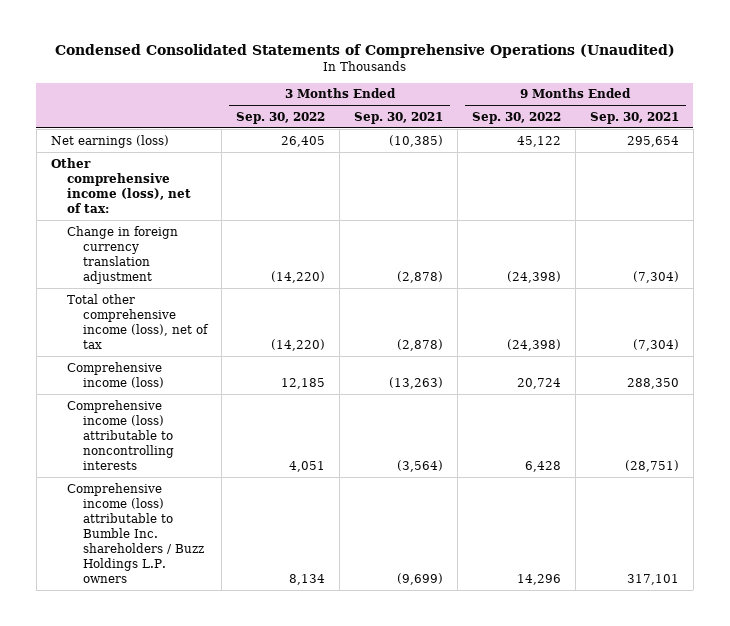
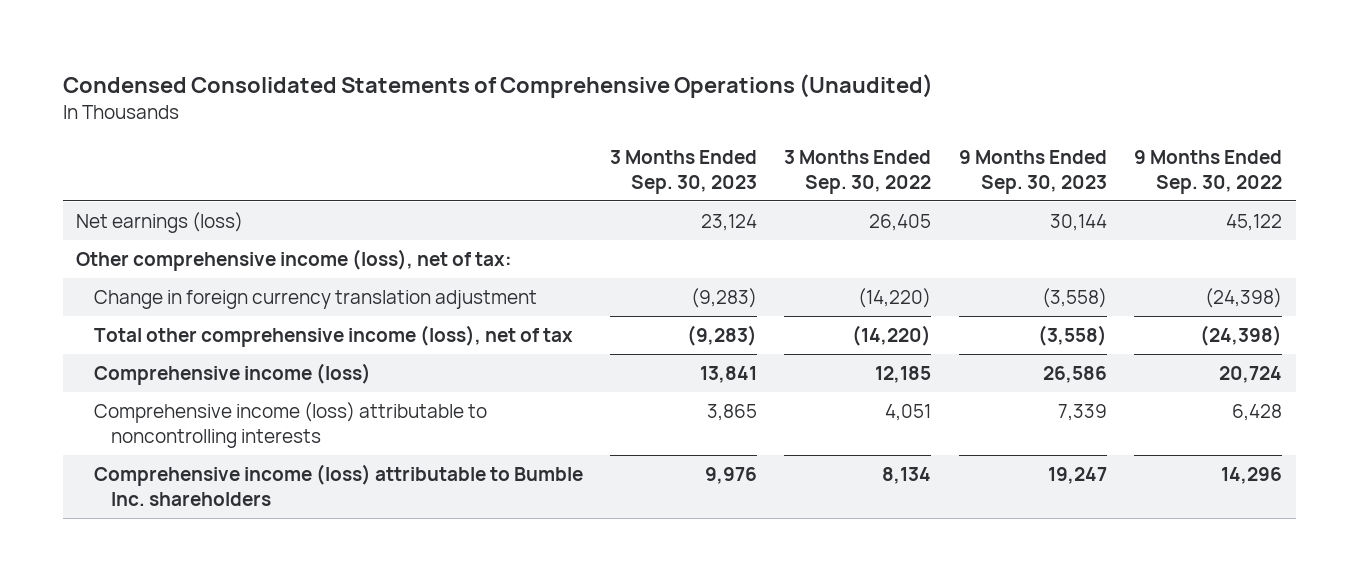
[354,112,444,125] Sep. 30, 2021 -> none
[589,112,679,125] Sep. 30, 2021 -> none
none -> [610,149,758,194] 3 Months Ended Sep. 30, 2023
none -> [958,149,1107,194] 9 Months Ended Sep. 30, 2023
[66,482,205,584] Comprehensive income (loss) attributable to Bumble Inc. shareholders / Buzz Holdings L.P. owners -> [93,464,583,506] Comprehensive income (loss) attributable to Bumble Inc. shareholders

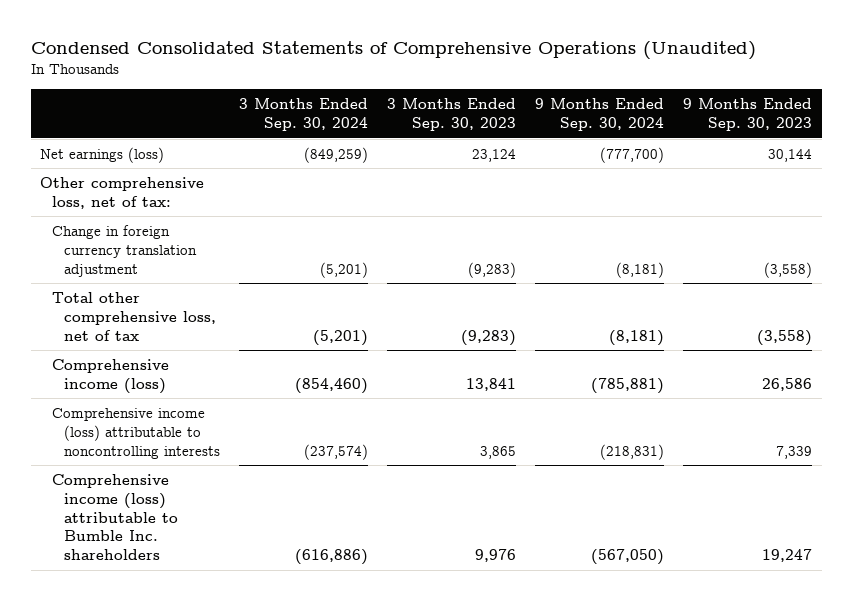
[784,149,932,194] 3 Months Ended Sep. 30, 2022 -> none
[1134,149,1283,194] 9 Months Ended Sep. 30, 2022 -> none
none -> [239,98,369,132] 3 Months Ended Sep. 30, 2024
none -> [535,98,665,132] 9 Months Ended Sep. 30, 2024
[76,249,513,272] Other comprehensive income (loss), net of tax: -> [40,176,205,209] Other comprehensive loss, net of tax:
[93,325,573,348] Total other comprehensive income (loss), net of tax -> [52,291,217,341] Total other comprehensive loss, net of tax

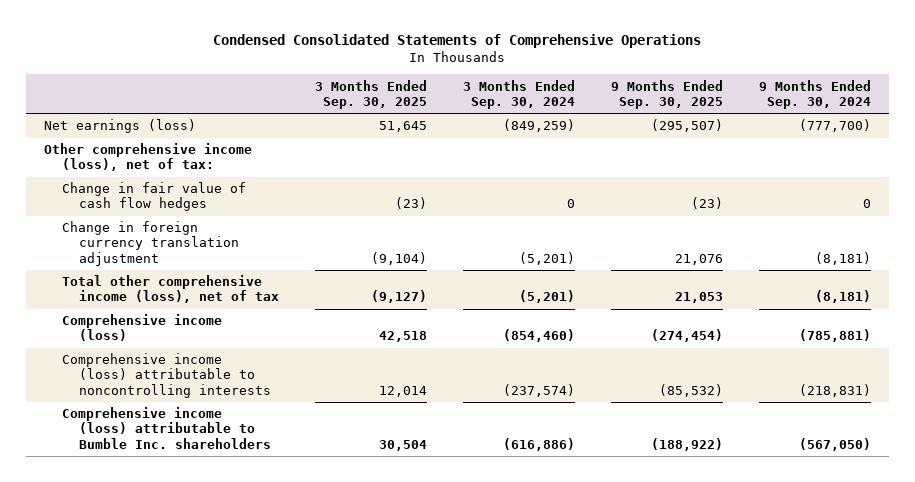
[30,40,756,60] Condensed Consolidated Statements of Comprehensive Operations (Unaudited) -> [213,34,702,49] Condensed Consolidated Statements of Comprehensive Operations
[387,98,517,132] 3 Months Ended Sep. 30, 2023 -> none
[683,98,813,132] 9 Months Ended Sep. 30, 2023 -> none
none -> [314,79,427,109] 3 Months Ended Sep. 30, 2025
none -> [610,79,723,109] 9 Months Ended Sep. 30, 2025
[40,176,205,209] Other comprehensive loss, net of tax: -> [44,143,253,172] Other comprehensive income (loss), net of tax:
none -> [61,182,246,212] Change in fair value of cash flow hedges
[52,291,217,341] Total other comprehensive loss, net of tax -> [61,275,279,304] Total other comprehensive income (loss), net of tax

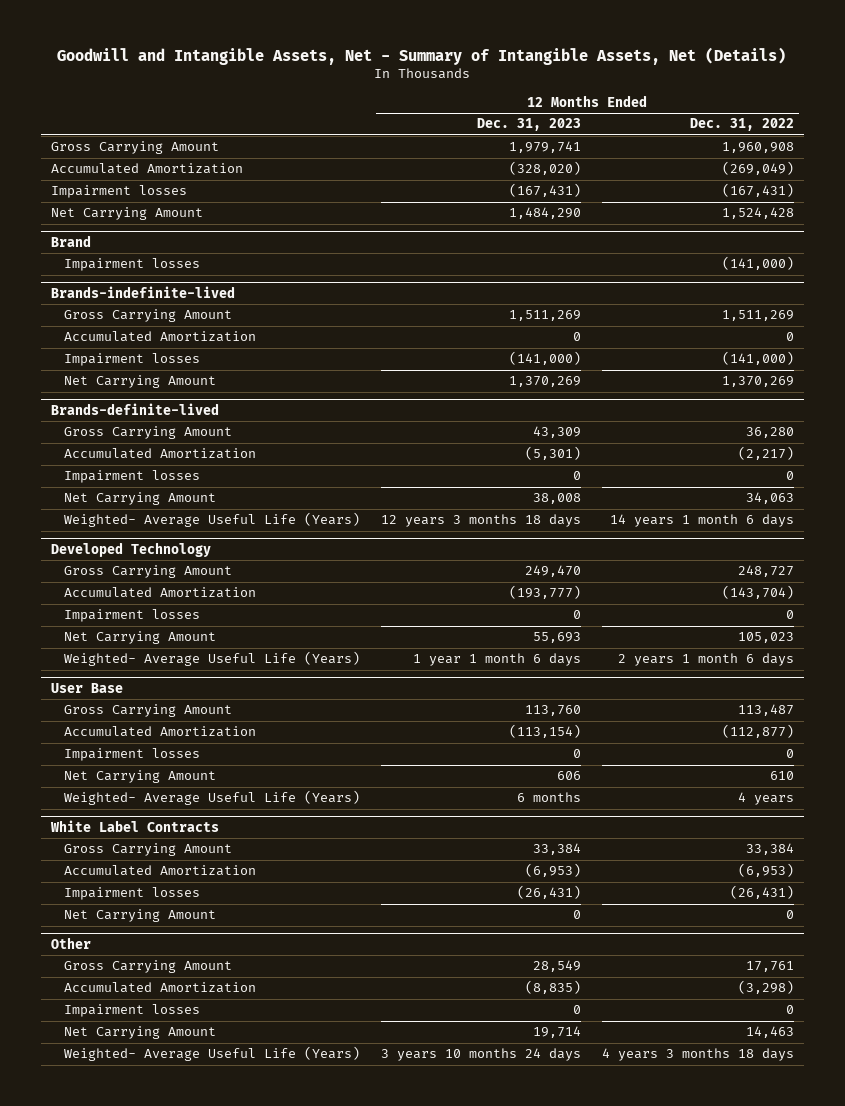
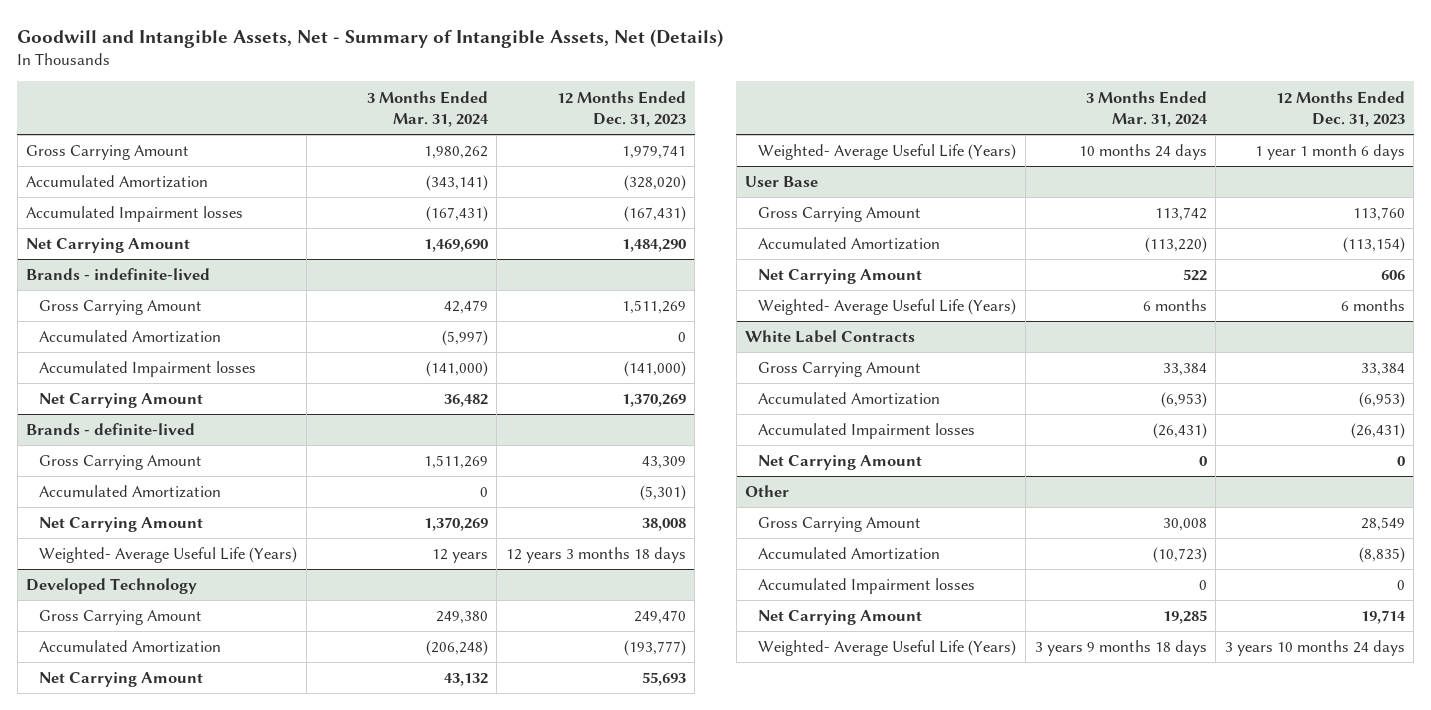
[689,118,794,132] Dec. 31, 2022 -> none
none -> [366,90,489,127] 3 Months Ended Mar. 31, 2024
[51,185,188,199] Impairment losses -> [26,206,244,223] Accumulated Impairment losses
[51,234,92,247] Brand -> none
[64,258,201,272] Impairment losses -> none
[51,285,236,298] Brands-indefinite-lived -> [26,268,211,281] Brands - indefinite-lived
[64,353,201,367] Impairment losses -> [39,361,257,378] Accumulated Impairment losses
[51,402,220,415] Brands-definite-lived -> [26,423,196,436] Brands - definite-lived
[64,470,201,484] Impairment losses -> none
[64,609,201,623] Impairment losses -> none
[64,748,201,762] Impairment losses -> none
[64,887,201,901] Impairment losses -> [758,423,976,440] Accumulated Impairment losses
[64,1004,201,1018] Impairment losses -> [758,578,976,595] Accumulated Impairment losses

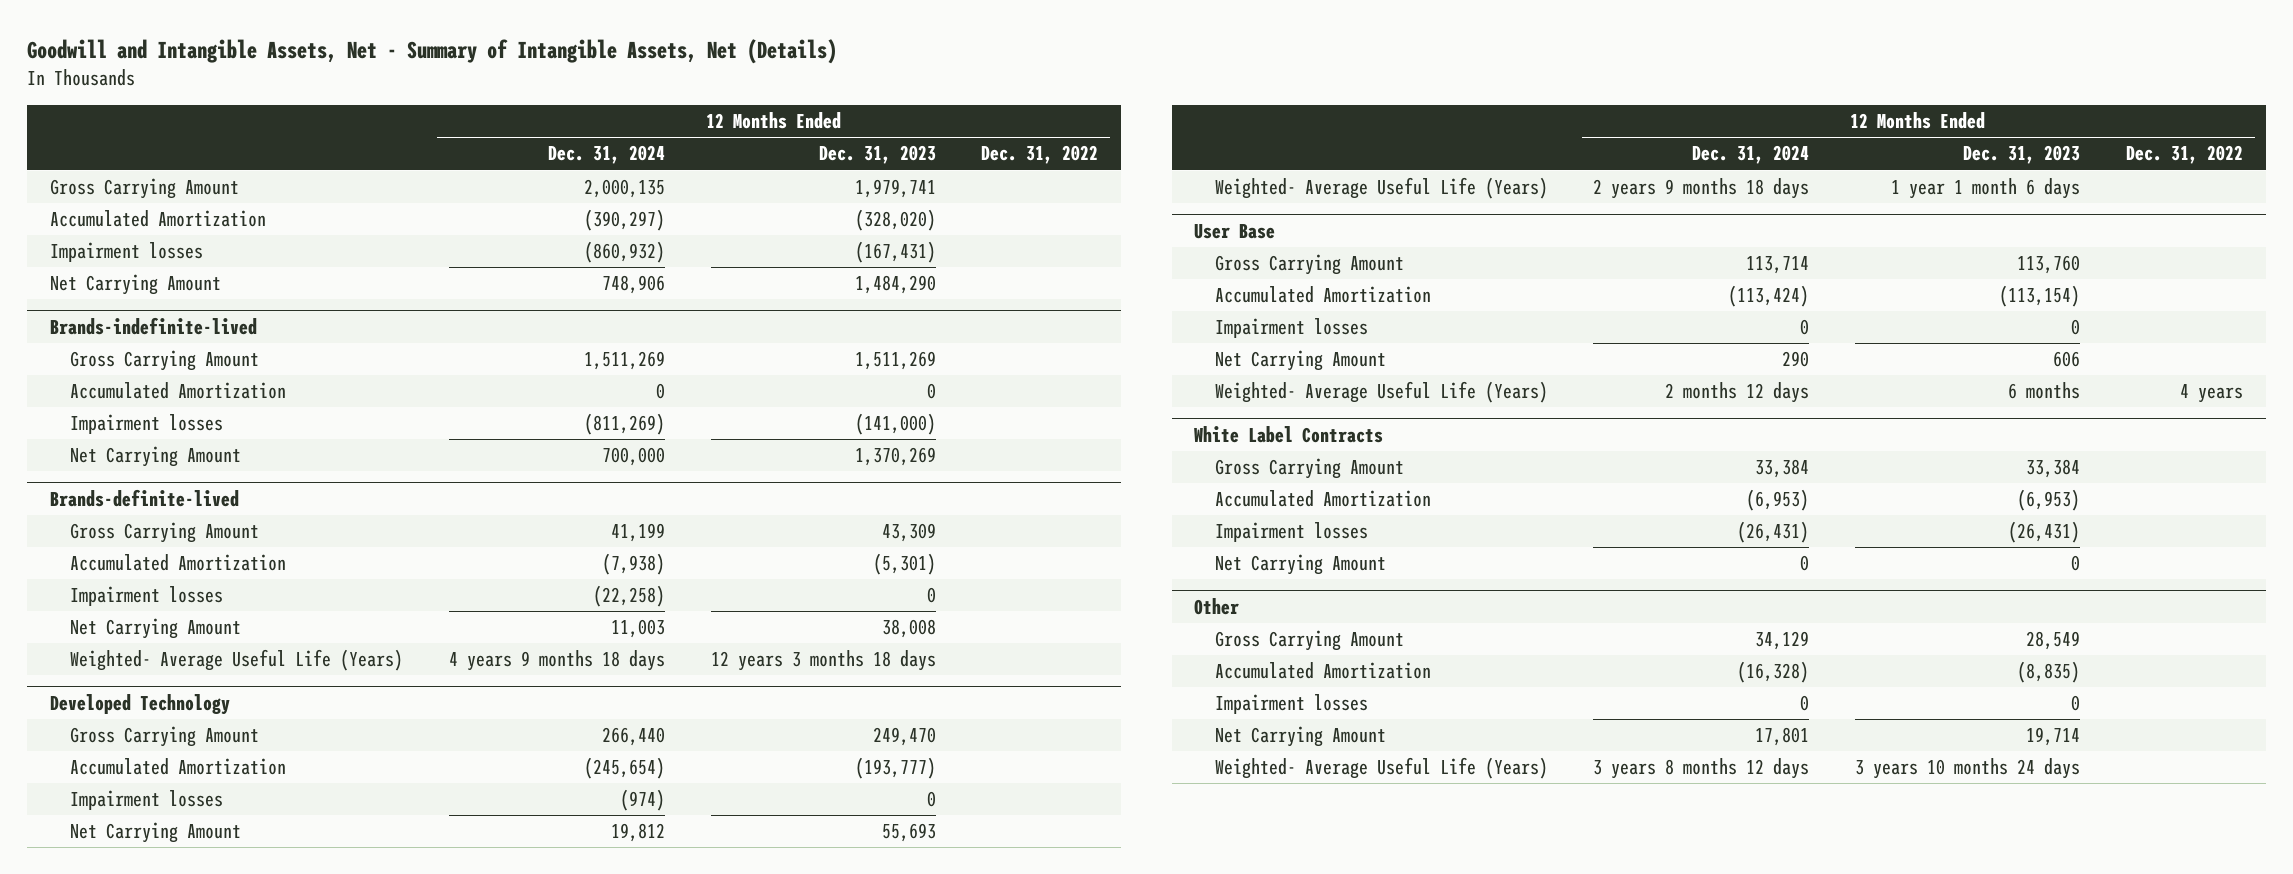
[366,90,489,127] 3 Months Ended Mar. 31, 2024 -> none
none -> [547,145,665,165] Dec. 31, 2024
none -> [981,145,1099,165] Dec. 31, 2022
[26,206,244,223] Accumulated Impairment losses -> [49,242,203,263] Impairment losses
[26,268,211,281] Brands - indefinite-lived -> [49,316,257,335] Brands-indefinite-lived
[39,361,257,378] Accumulated Impairment losses -> [69,414,223,435] Impairment losses
[26,423,196,436] Brands - definite-lived -> [49,488,239,507] Brands-definite-lived
none -> [69,586,223,607] Impairment losses
none -> [69,790,223,811] Impairment losses
none -> [1214,318,1368,339] Impairment losses
[758,423,976,440] Accumulated Impairment losses -> [1214,522,1368,543] Impairment losses
[758,578,976,595] Accumulated Impairment losses -> [1214,694,1368,715] Impairment losses

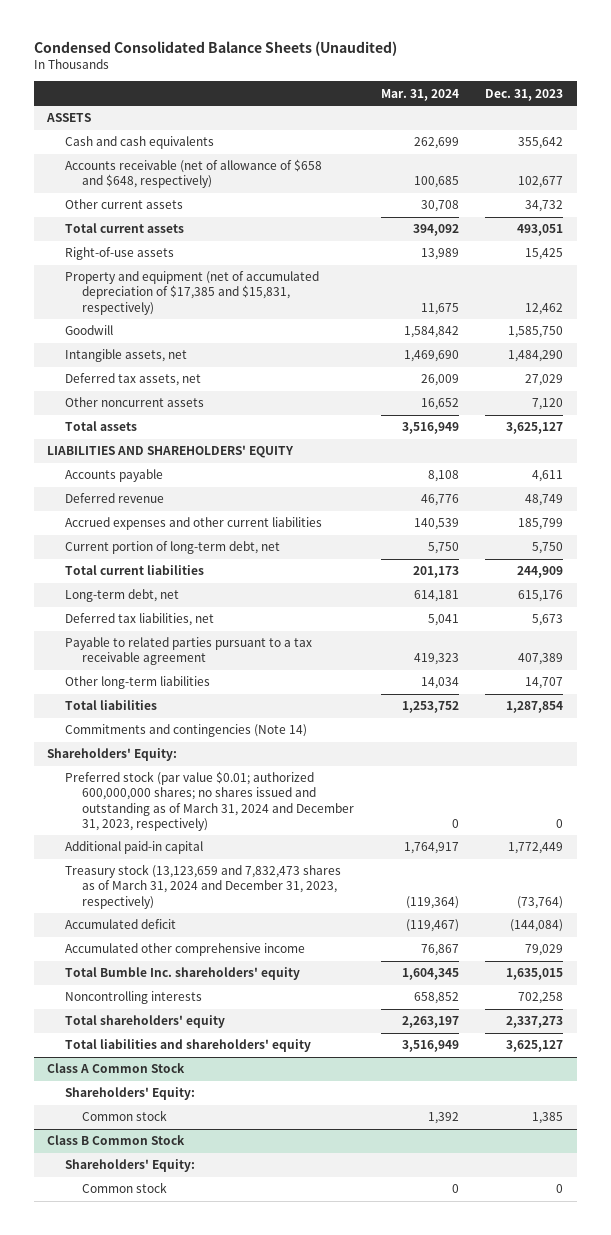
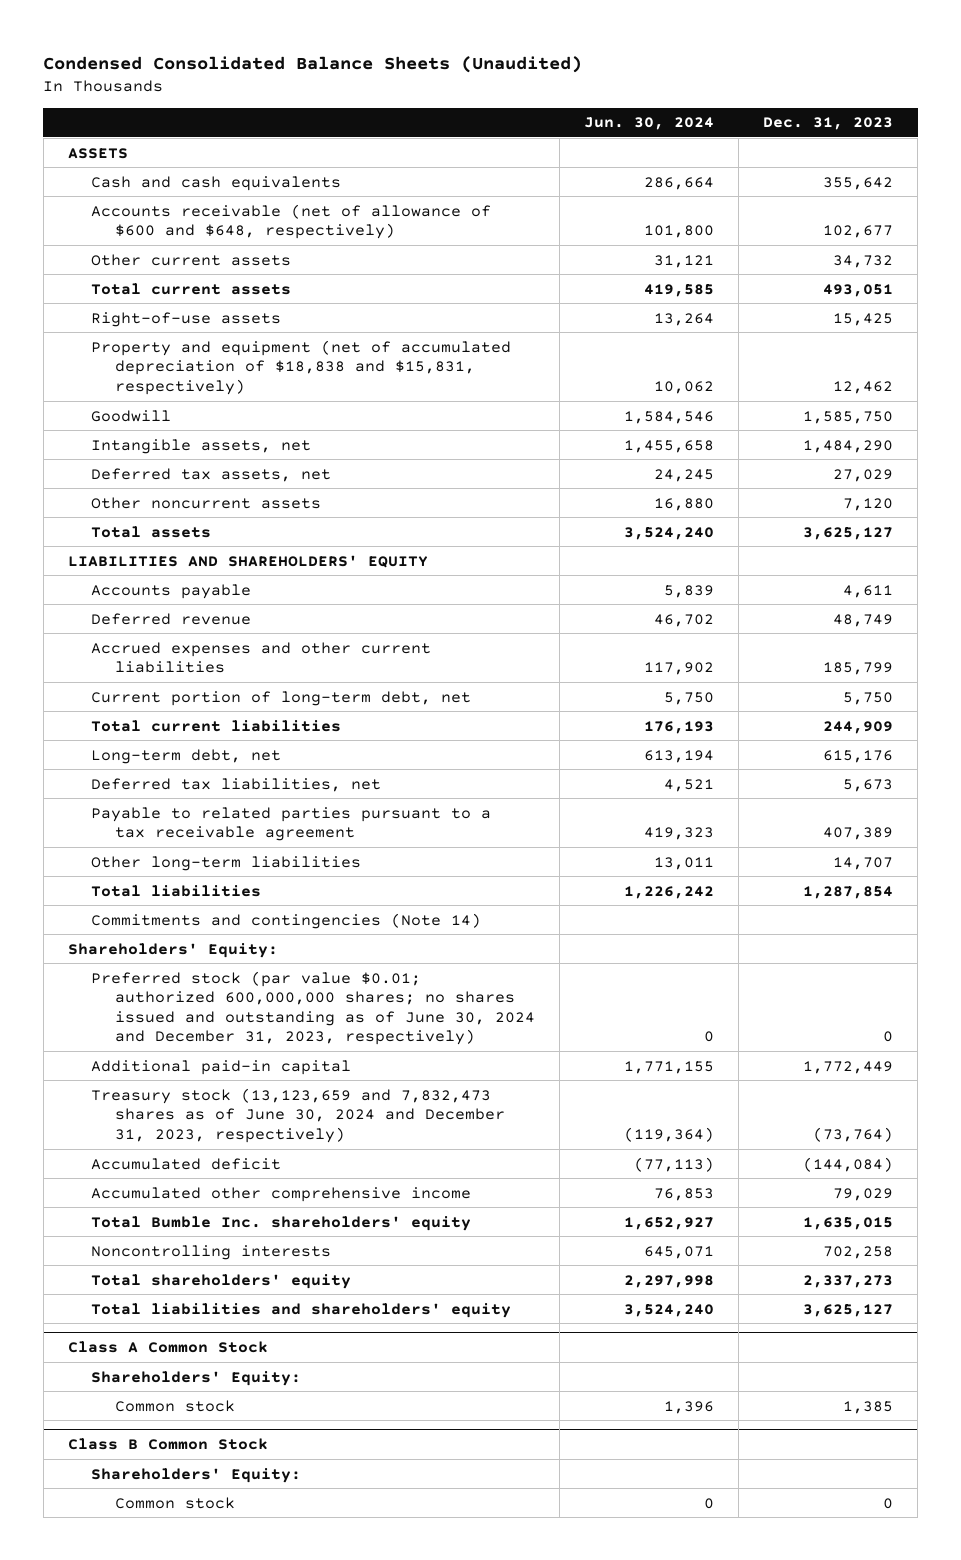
[380,88,459,101] Mar. 31, 2024 -> none
none -> [584,117,715,131] Jun. 30, 2024
[64,159,322,189] Accounts receivable (net of allowance of $658 and $648, respectively) -> [91,203,492,240] Accounts receivable (net of allowance of $600 and $648, respectively)
[64,271,319,315] Property and equipment (net of accumulated depreciation of $17,385 and $15,831, respectively) -> [91,339,512,395] Property and equipment (net of accumulated depreciation of $18,838 and $15,831, respectively)
[64,771,355,832] Preferred stock (par value $0.01; authorized 600,000,000 shares; no shares issued and outstanding as of March 31, 2024 and December 31, 2023, respectively) -> [91,970,535,1046] Preferred stock (par value $0.01; authorized 600,000,000 shares; no shares issued and outstanding as of June 30, 2024 and December 31, 2023, respectively)
[64,864,341,909] Treasury stock (13,123,659 and 7,832,473 shares as of March 31, 2024 and December 31, 2023, respectively) -> [91,1087,505,1143] Treasury stock (13,123,659 and 7,832,473 shares as of June 30, 2024 and December 31, 2023, respectively)

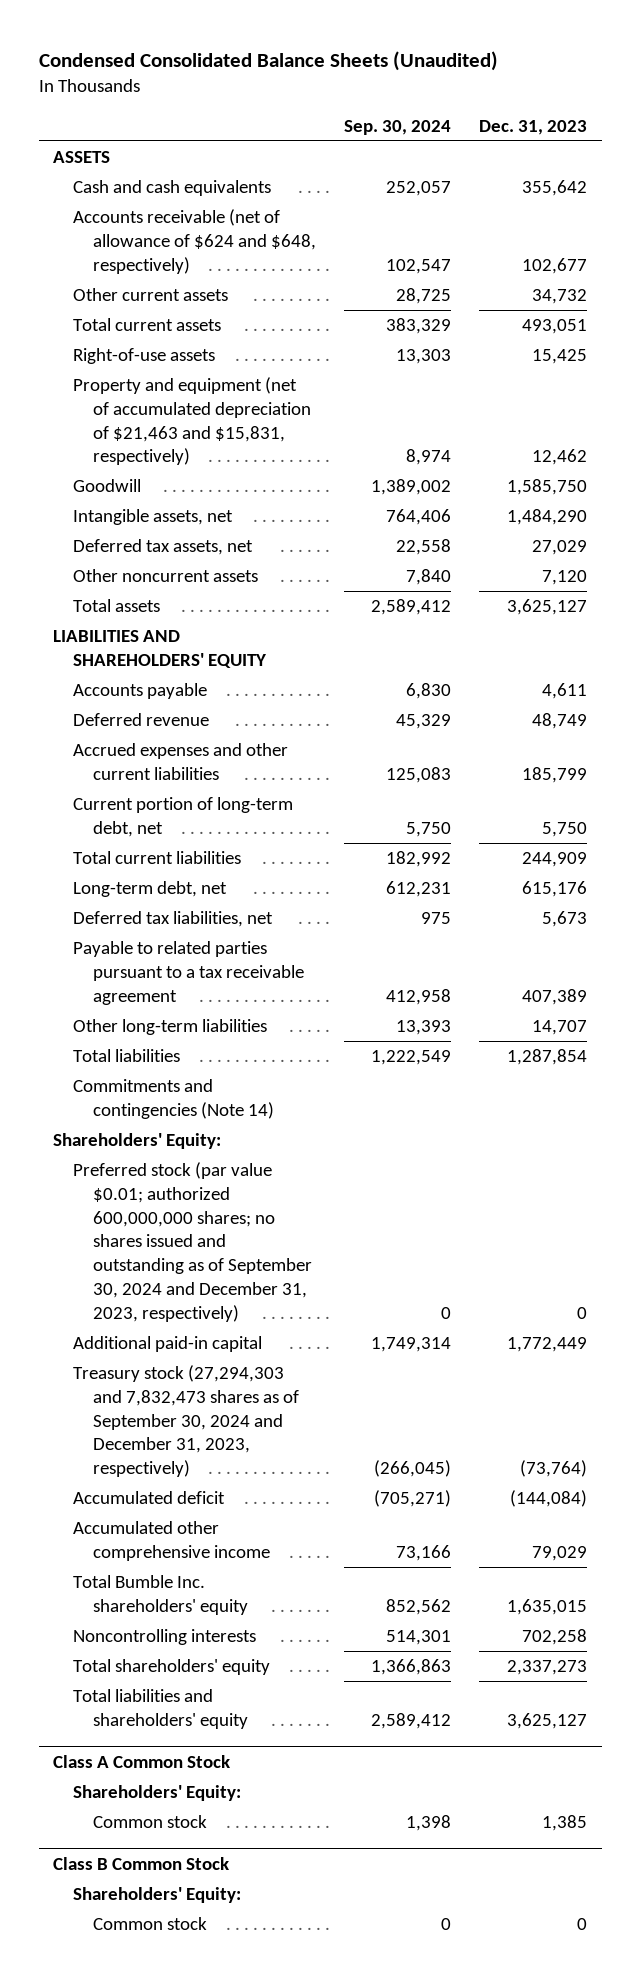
[584,117,715,131] Jun. 30, 2024 -> none
none -> [344,119,452,135] Sep. 30, 2024
[91,203,492,240] Accounts receivable (net of allowance of $600 and $648, respectively) -> [73,208,316,274] Accounts receivable (net of allowance of $624 and $648, respectively)
[91,339,512,395] Property and equipment (net of accumulated depreciation of $18,838 and $15,831, respectively) -> [73,376,311,466] Property and equipment (net of accumulated depreciation of $21,463 and $15,831, respectively)
[91,970,535,1046] Preferred stock (par value $0.01; authorized 600,000,000 shares; no shares issued and outstanding as of June 30, 2024 and December 31, 2023, respectively) -> [73,1161,312,1323] Preferred stock (par value $0.01; authorized 600,000,000 shares; no shares issued and outstanding as of September 30, 2024 and December 31, 2023, respectively)
[91,1087,505,1143] Treasury stock (13,123,659 and 7,832,473 shares as of June 30, 2024 and December 31, 2023, respectively) -> [73,1364,299,1478] Treasury stock (27,294,303 and 7,832,473 shares as of September 30, 2024 and December 31, 2023, respectively)

